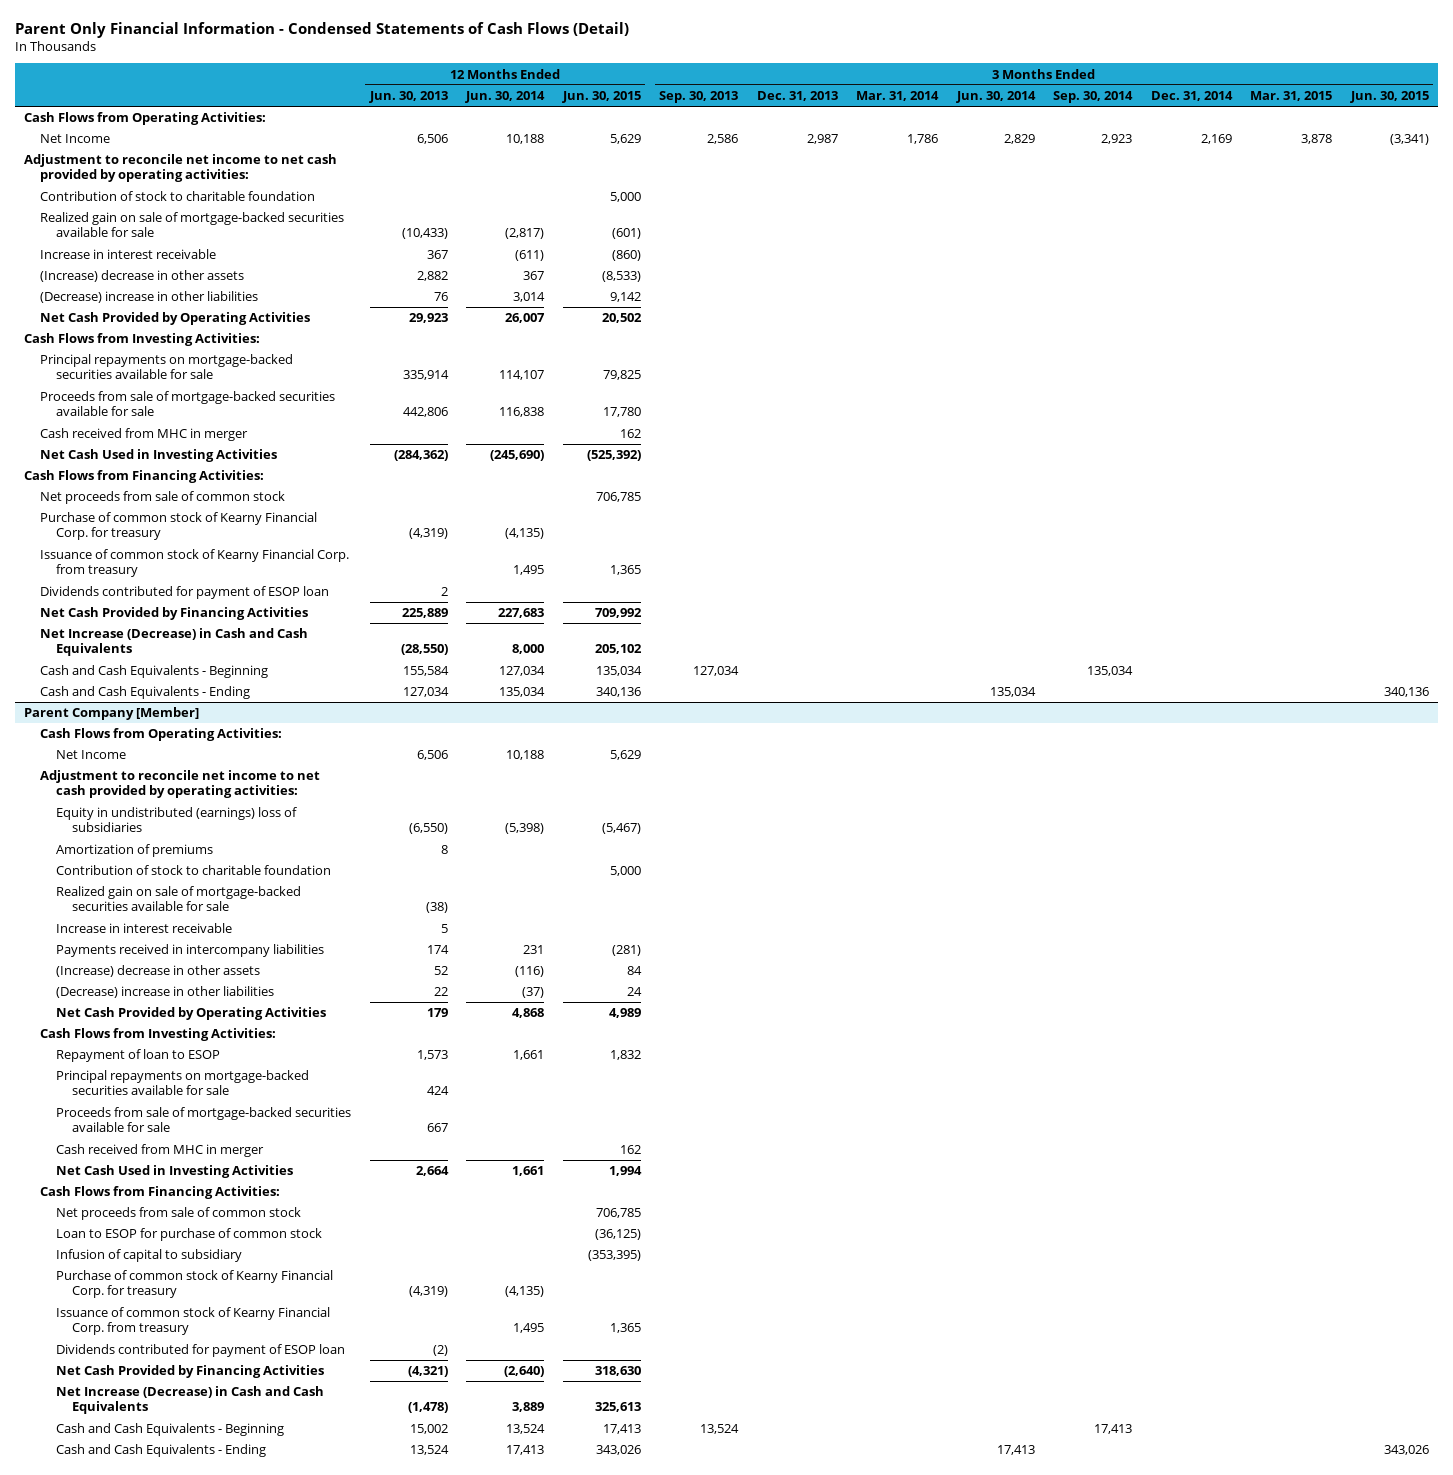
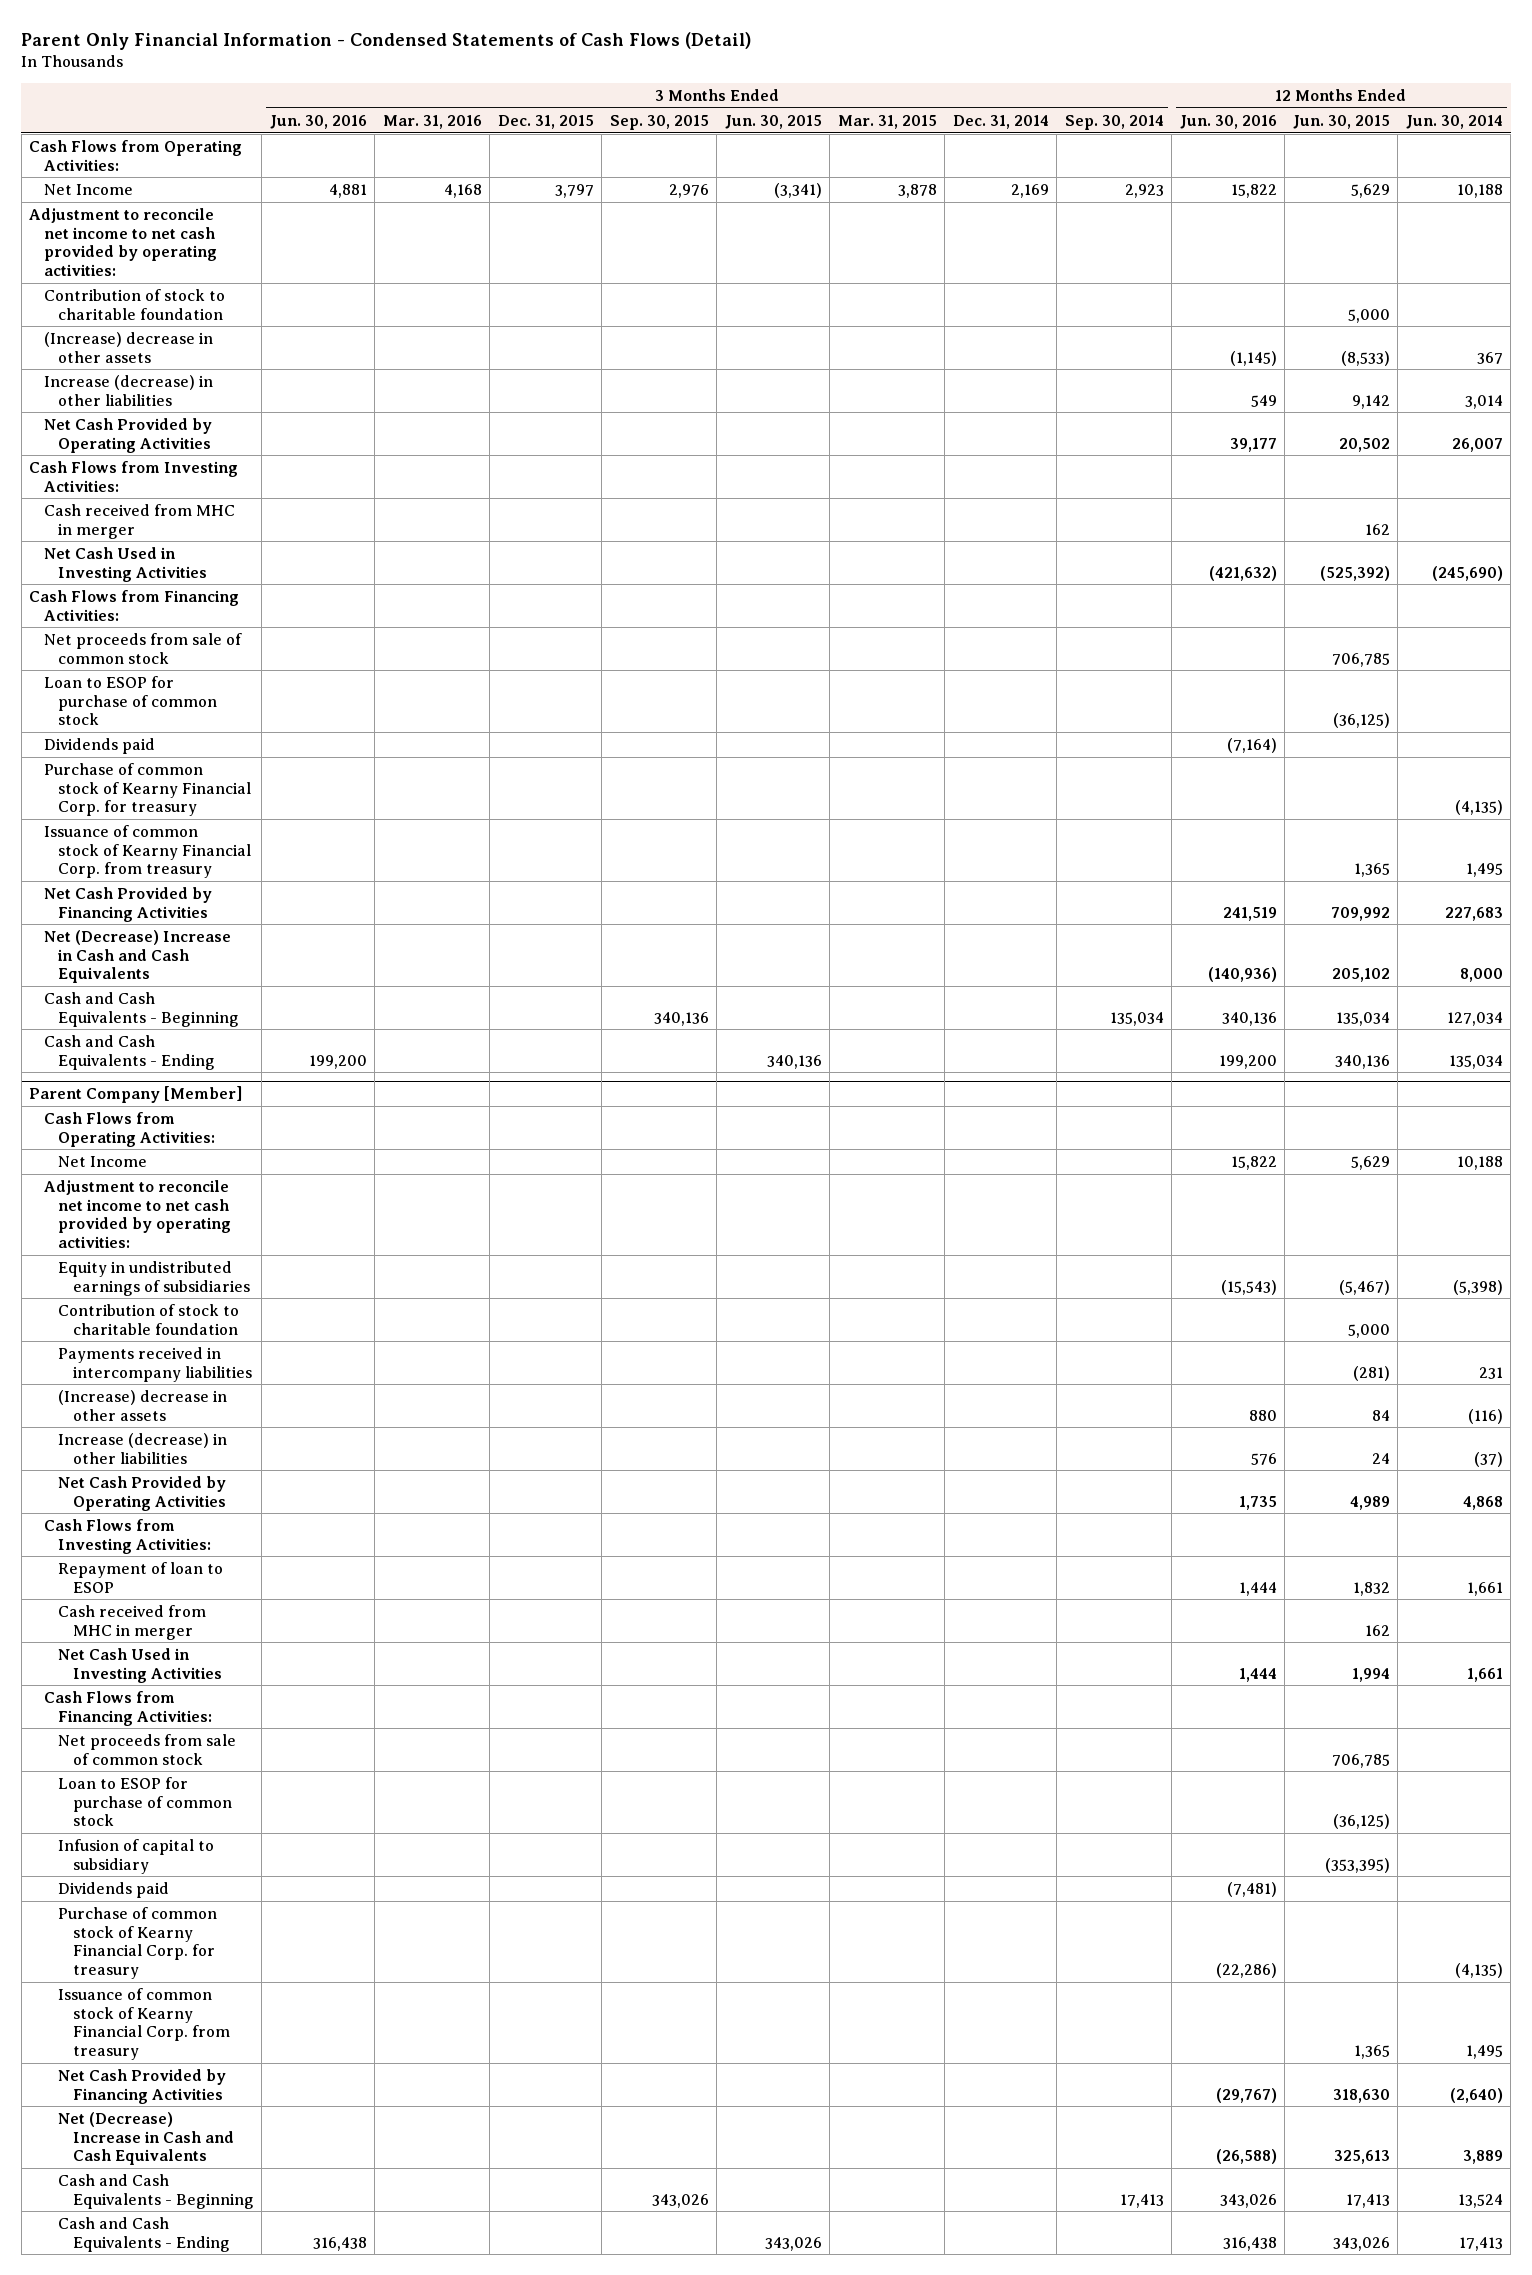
[368,91,448,104] Jun. 30, 2013 -> none
[659,91,739,104] Sep. 30, 2013 -> none
[756,91,838,102] Dec. 31, 2013 -> none
[856,91,940,102] Mar. 31, 2014 -> none
[955,91,1036,104] Jun. 30, 2014 -> none
none -> [269,114,367,129] Jun. 30, 2016
none -> [382,114,482,129] Mar. 31, 2016
none -> [497,114,594,129] Dec. 31, 2015
none -> [609,114,709,130] Sep. 30, 2015
none -> [1179,114,1277,129] Jun. 30, 2016
[40,212,345,238] Realized gain on sale of mortgage-backed securities available for sale -> none
[40,249,217,260] Increase in interest receivable -> none
[40,291,259,304] (Decrease) increase in other liabilities -> [43,374,213,406] Increase (decrease) in other liabilities
[40,354,294,380] Principal repayments on mortgage-backed securities available for sale -> none
[40,391,336,417] Proceeds from sale of mortgage-backed securities available for sale -> none
none -> [43,675,218,726] Loan to ESOP for purchase of common stock
none -> [43,737,155,754] Dividends paid
[40,586,330,600] Dividends contributed for payment of ESOP loan -> none
[40,628,309,657] Net Increase (Decrease) in Cash and Cash Equivalents -> [43,929,231,984] Net (Decrease) Increase in Cash and Cash Equivalents
[56,844,214,858] Amortization of premiums -> none
[56,807,298,833] Equity in undistributed (earnings) loss of subsidiaries -> [58,1260,250,1296] Equity in undistributed earnings of subsidiaries
[56,886,302,912] Realized gain on sale of mortgage-backed securities available for sale -> none
[56,923,233,934] Increase in interest receivable -> none
[56,986,275,999] (Decrease) increase in other liabilities -> [58,1432,228,1464] Increase (decrease) in other liabilities
[56,1070,310,1096] Principal repayments on mortgage-backed securities available for sale -> none
[56,1107,352,1133] Proceeds from sale of mortgage-backed securities available for sale -> none
none -> [58,1881,170,1898] Dividends paid
[56,1344,346,1358] Dividends contributed for payment of ESOP loan -> none
[56,1386,325,1415] Net Increase (Decrease) in Cash and Cash Equivalents -> [58,2111,234,2166] Net (Decrease) Increase in Cash and Cash Equivalents

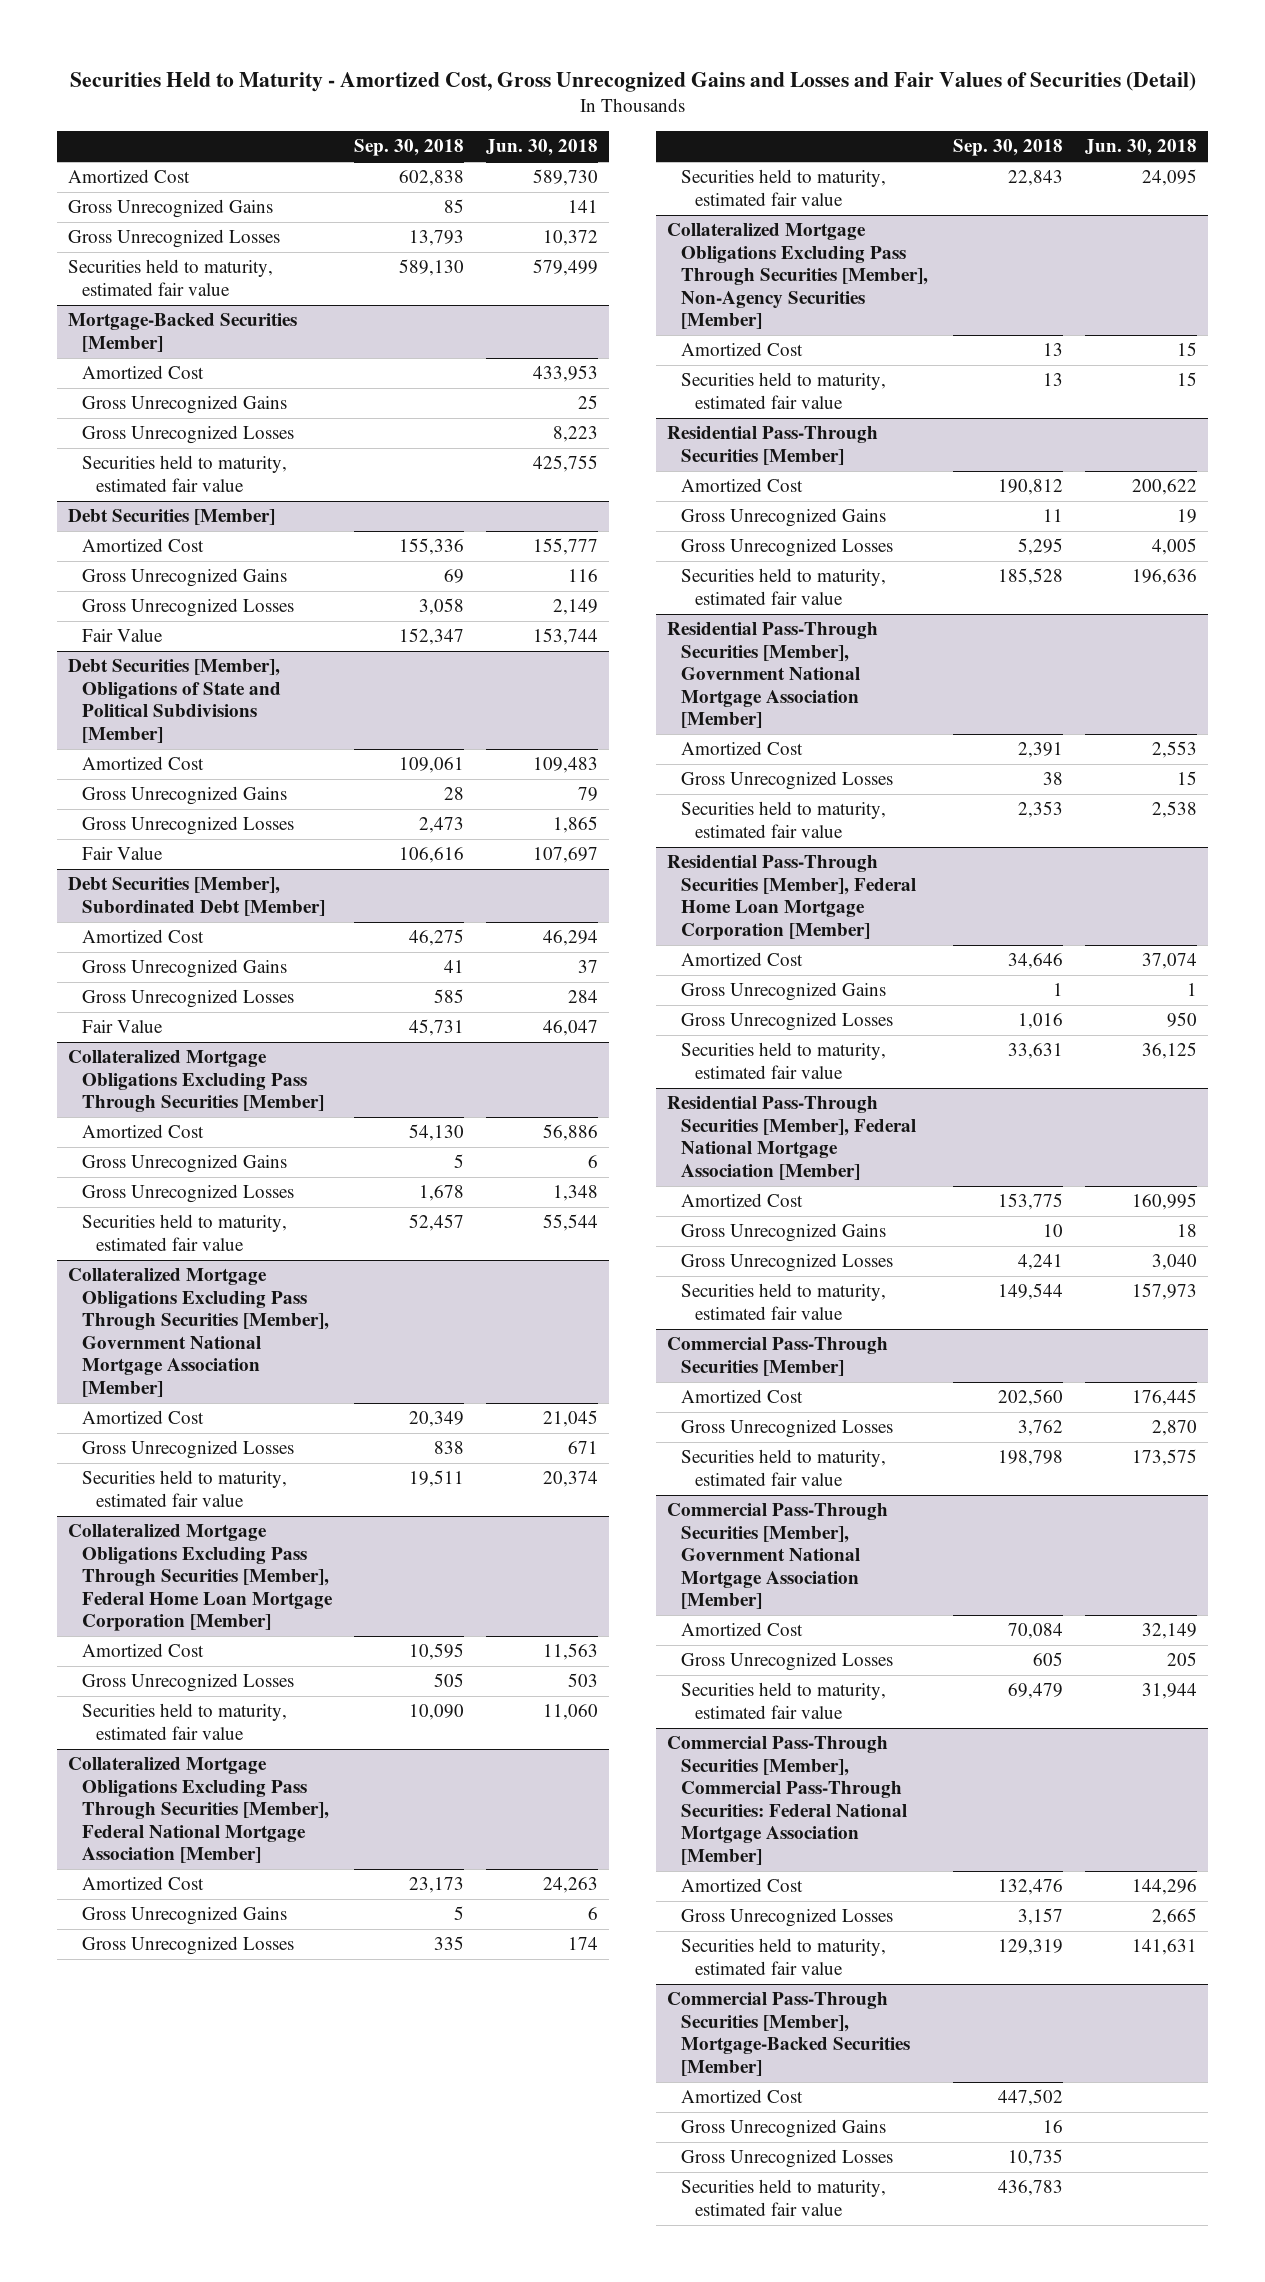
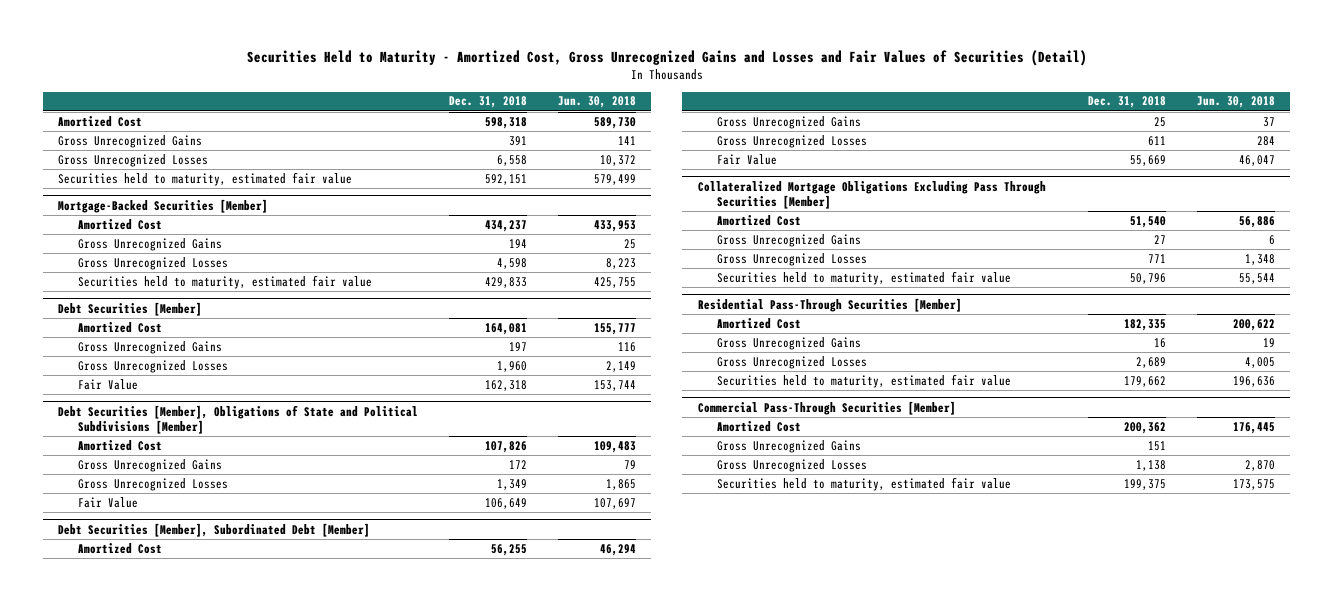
[354,139,465,157] Sep. 30, 2018 -> none
none -> [448,96,527,109] Dec. 31, 2018
[68,1268,330,1397] Collateralized Mortgage Obligations Excluding Pass Through Securities [Member], Government National Mortgage Association [Member] -> none
[82,1410,205,1425] Amortized Cost -> none
[82,1440,295,1460] Gross Unrecognized Losses -> none
[82,1470,288,1507] Securities held to maturity, estimated fair value -> none
[68,1524,334,1632] Collateralized Mortgage Obligations Excluding Pass Through Securities [Member], Federal Home Loan Mortgage Corporation [Member] -> none
[82,1643,205,1658] Amortized Cost -> none
[82,1673,295,1693] Gross Unrecognized Losses -> none
[82,1703,288,1740] Securities held to maturity, estimated fair value -> none
[68,1757,330,1864] Collateralized Mortgage Obligations Excluding Pass Through Securities [Member], Federal National Mortgage Association [Member] -> none
[82,1876,205,1891] Amortized Cost -> none
[82,1906,288,1926] Gross Unrecognized Gains -> none
[82,1936,295,1956] Gross Unrecognized Losses -> none
[681,169,887,206] Securities held to maturity, estimated fair value -> none
[667,223,929,330] Collateralized Mortgage Obligations Excluding Pass Through Securities [Member], Non-Agency Securities [Member] -> none
[681,342,804,357] Amortized Cost -> none
[681,372,887,409] Securities held to maturity, estimated fair value -> none
[667,622,879,729] Residential Pass-Through Securities [Member], Government National Mortgage Association [Member] -> none
[681,741,804,756] Amortized Cost -> none
[681,771,894,791] Gross Unrecognized Losses -> none
[681,801,887,838] Securities held to maturity, estimated fair value -> none
[667,855,917,940] Residential Pass-Through Securities [Member], Federal Home Loan Mortgage Corporation [Member] -> none
[681,952,804,967] Amortized Cost -> none
[681,982,887,1002] Gross Unrecognized Gains -> none
[681,1012,894,1032] Gross Unrecognized Losses -> none
[681,1042,887,1079] Securities held to maturity, estimated fair value -> none
[667,1096,917,1180] Residential Pass-Through Securities [Member], Federal National Mortgage Association [Member] -> none
[681,1193,804,1208] Amortized Cost -> none
[681,1223,887,1243] Gross Unrecognized Gains -> none
[681,1253,894,1273] Gross Unrecognized Losses -> none
[681,1283,887,1320] Securities held to maturity, estimated fair value -> none
none -> [717,439,862,453] Gross Unrecognized Gains
[667,1503,889,1610] Commercial Pass-Through Securities [Member], Government National Mortgage Association [Member] -> none
[681,1622,804,1637] Amortized Cost -> none
[681,1652,894,1672] Gross Unrecognized Losses -> none
[681,1682,887,1719] Securities held to maturity, estimated fair value -> none
[667,1736,908,1865] Commercial Pass-Through Securities [Member], Commercial Pass-Through Securities: Federal National Mortgage Association [Member] -> none
[681,1878,804,1893] Amortized Cost -> none
[681,1908,894,1928] Gross Unrecognized Losses -> none
[681,1938,887,1975] Securities held to maturity, estimated fair value -> none
[667,1992,911,2076] Commercial Pass-Through Securities [Member], Mortgage-Backed Securities [Member] -> none
[681,2089,804,2104] Amortized Cost -> none
[681,2119,887,2139] Gross Unrecognized Gains -> none
[681,2149,894,2169] Gross Unrecognized Losses -> none
[681,2179,887,2216] Securities held to maturity, estimated fair value -> none

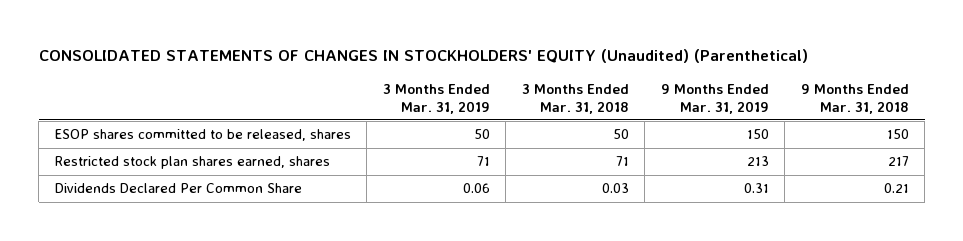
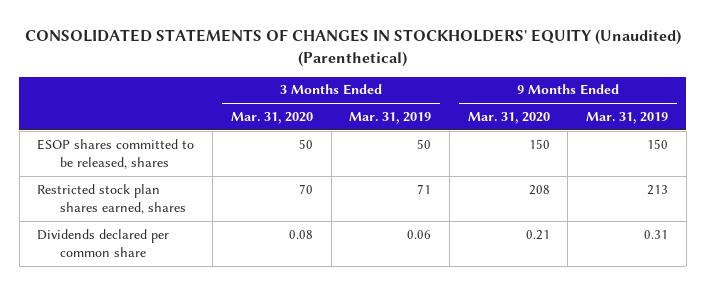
[521,83,629,114] 3 Months Ended Mar. 31, 2018 -> none
[800,83,909,114] 9 Months Ended Mar. 31, 2018 -> none
none -> [230,112,313,125] Mar. 31, 2020
none -> [467,112,550,125] Mar. 31, 2020
[54,183,302,194] Dividends Declared Per Common Share -> [37,228,170,257] Dividends declared per common share

